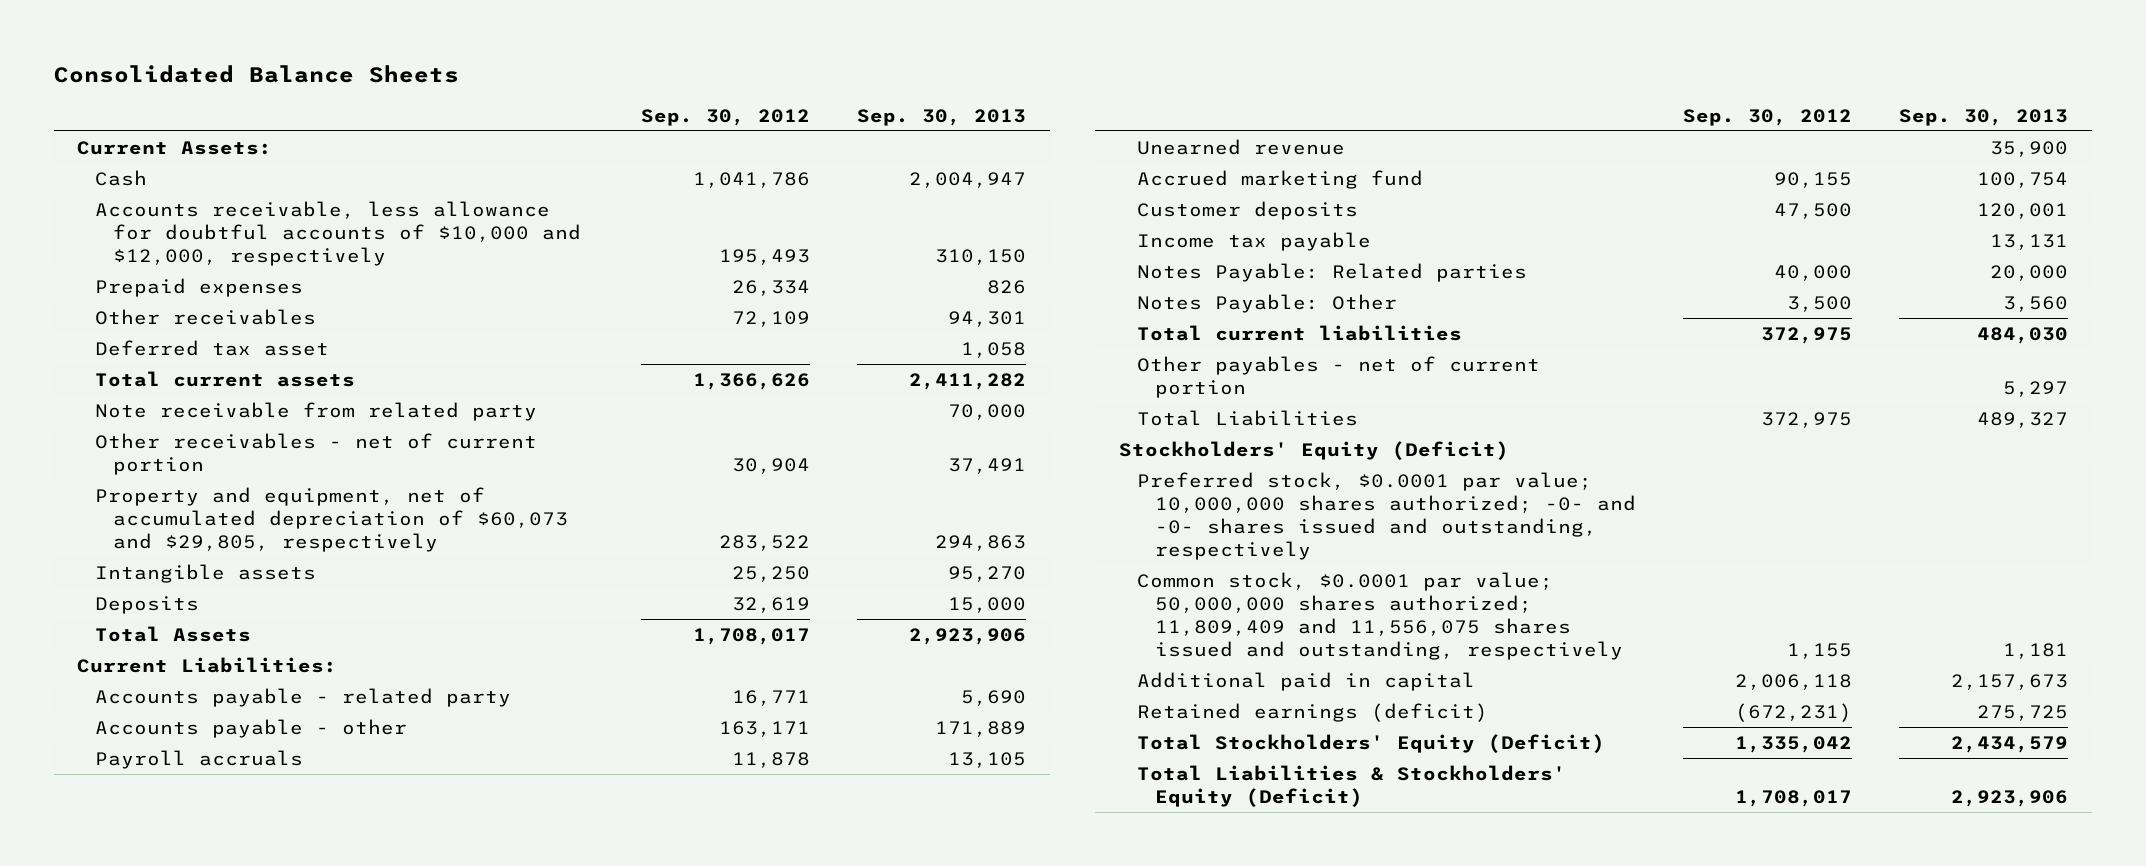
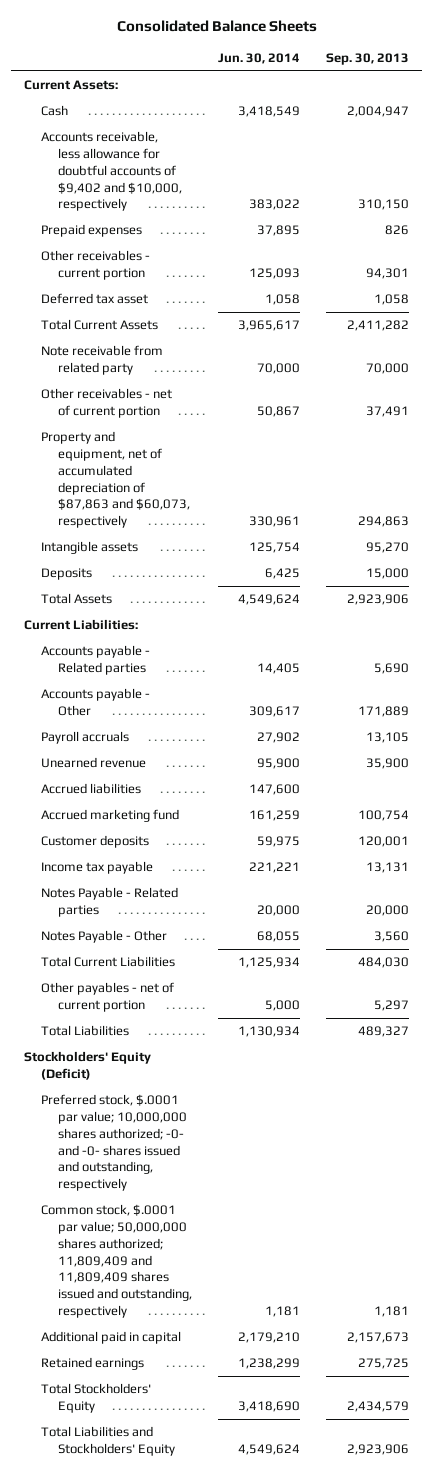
[641,108,811,126] Sep. 30, 2012 -> none
none -> [217,52,300,64] Jun. 30, 2014
[95,200,581,266] Accounts receivable, less allowance for doubtful accounts of $10,000 and $12,000, respectively -> [40,131,182,212] Accounts receivable, less allowance for doubtful accounts of $9,402 and $10,000, respectively
[95,308,317,325] Other receivables -> [40,250,150,281] Other receivables - current portion
[95,370,356,387] Total current assets -> [40,319,158,331] Total Current Assets
[95,486,568,552] Property and equipment, net of accumulated depreciation of $60,073 and $29,805, respectively -> [40,431,190,529] Property and equipment, net of accumulated depreciation of $87,863 and $60,073, respectively
[95,687,512,707] Accounts payable - related party -> [40,645,150,676] Accounts payable - Related parties
[95,718,408,738] Accounts payable - other -> [40,688,150,717] Accounts payable - Other
none -> [40,783,141,795] Accrued liabilities
[1136,262,1527,282] Notes Payable: Related parties -> [40,887,178,918] Notes Payable - Related parties
[1136,293,1397,313] Notes Payable: Other -> [40,930,167,944] Notes Payable - Other
[1136,324,1462,341] Total current liabilities -> [40,956,175,968] Total Current Liabilities
[1136,471,1636,560] Preferred stock, $0.0001 par value; 10,000,000 shares authorized; -0- and -0- shares issued and outstanding, respectively -> [40,1094,187,1192] Preferred stock, $.0001 par value; 10,000,000 shares authorized; -0- and -0- shares issued and outstanding, respectively
[1136,571,1623,660] Common stock, $0.0001 par value; 50,000,000 shares authorized; 11,809,409 and 11,556,075 shares issued and outstanding, respectively -> [40,1204,192,1318] Common stock, $.0001 par value; 50,000,000 shares authorized; 11,809,409 and 11,809,409 shares issued and outstanding, respectively
[1136,702,1488,722] Retained earnings (deficit) -> [40,1357,144,1371] Retained earnings
[1136,733,1605,753] Total Stockholders' Equity (Deficit) -> [40,1383,151,1414] Total Stockholders' Equity
[1136,764,1566,807] Total Liabilities & Stockholders' Equity (Deficit) -> [40,1426,175,1457] Total Liabilities and Stockholders' Equity

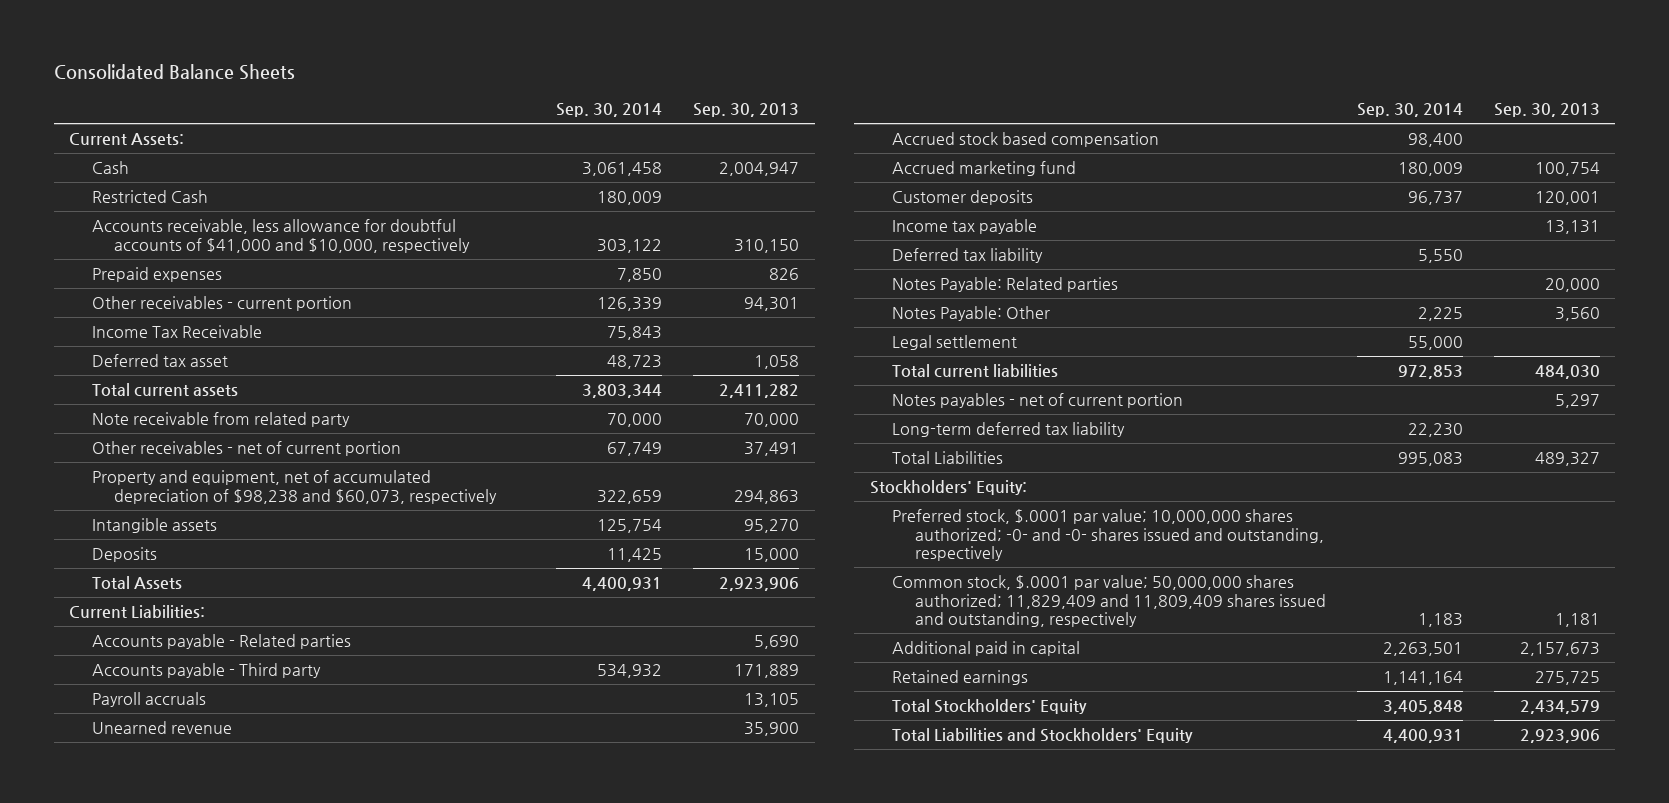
[217,52,300,64] Jun. 30, 2014 -> none
none -> [556,103,663,118] Sep. 30, 2014
none -> [91,190,208,204] Restricted Cash
[40,131,182,212] Accounts receivable, less allowance for doubtful accounts of $9,402 and $10,000, respectively -> [91,219,471,253] Accounts receivable, less allowance for doubtful accounts of $41,000 and $10,000, respectively
none -> [91,325,262,339] Income Tax Receivable
[40,319,158,331] Total Current Assets -> [91,383,238,398] Total current assets
[40,431,190,529] Property and equipment, net of accumulated depreciation of $87,863 and $60,073, respectively -> [91,470,498,504] Property and equipment, net of accumulated depreciation of $98,238 and $60,073, respectively
[40,688,150,717] Accounts payable - Other -> [91,663,321,679] Accounts payable - Third party
[40,783,141,795] Accrued liabilities -> none
none -> [892,132,1160,148] Accrued stock based compensation
none -> [892,248,1044,264] Deferred tax liability
[40,887,178,918] Notes Payable - Related parties -> [892,277,1119,293] Notes Payable: Related parties
[40,930,167,944] Notes Payable - Other -> [892,306,1051,322] Notes Payable: Other
none -> [892,335,1018,351] Legal settlement
[40,956,175,968] Total Current Liabilities -> [892,364,1059,379] Total current liabilities
[40,982,174,1013] Other payables - net of current portion -> [892,393,1184,409] Notes payables - net of current portion
none -> [892,422,1126,438] Long-term deferred tax liability
[24,1051,152,1081] Stockholders' Equity (Deficit) -> [869,480,1027,496] Stockholders' Equity:
[40,1204,192,1318] Common stock, $.0001 par value; 50,000,000 shares authorized; 11,809,409 and 11,809,409 shares issued and outstanding, respectively -> [892,575,1326,628] Common stock, $.0001 par value; 50,000,000 shares authorized; 11,829,409 and 11,809,409 shares issued and outstanding, respectively

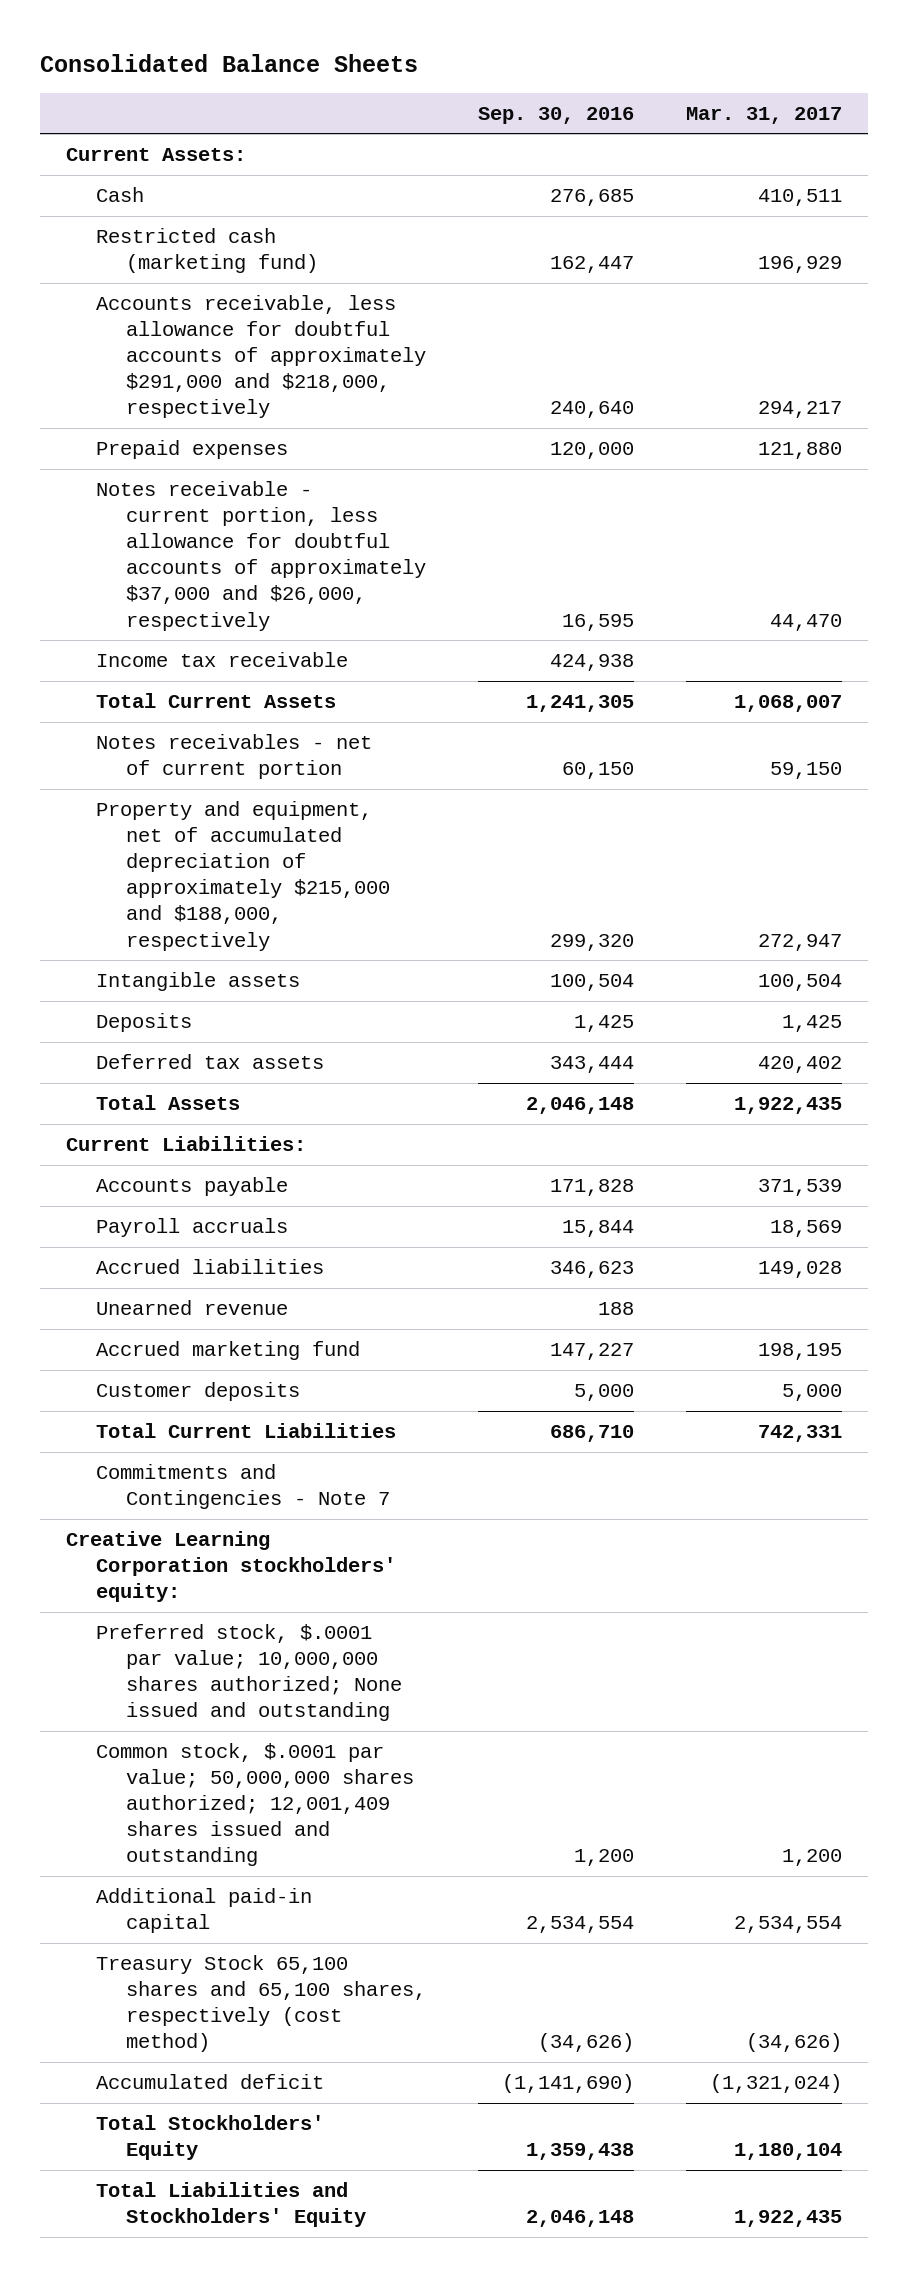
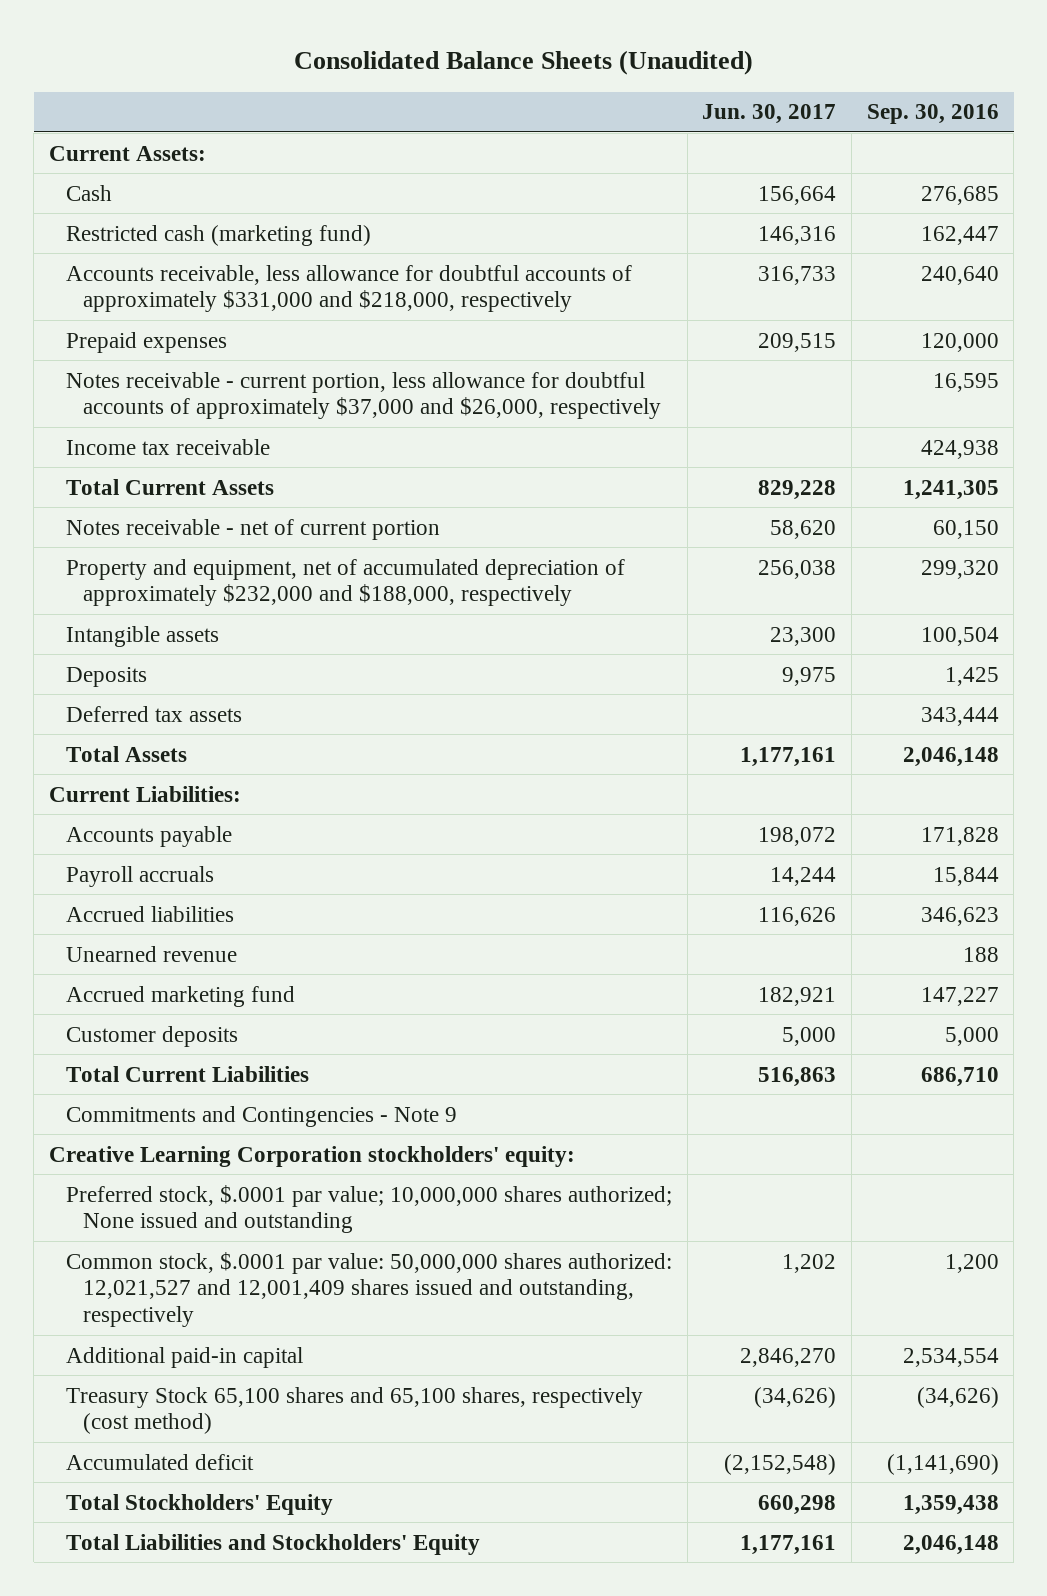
[40,54,419,73] Consolidated Balance Sheets -> [293,49,753,75] Consolidated Balance Sheets (Unaudited)
[685,106,842,124] Mar. 31, 2017 -> none
none -> [702,104,837,125] Jun. 30, 2017
[96,295,427,419] Accounts receivable, less allowance for doubtful accounts of approximately $291,000 and $218,000, respectively -> [65,264,632,313] Accounts receivable, less allowance for doubtful accounts of approximately $331,000 and $218,000, respectively
[96,734,373,780] Notes receivables - net of current portion -> [65,518,440,540] Notes receivable - net of current portion
[96,801,391,951] Property and equipment, net of accumulated depreciation of approximately $215,000 and $188,000, respectively -> [65,558,625,607] Property and equipment, net of accumulated depreciation of approximately $232,000 and $188,000, respectively
[96,1464,391,1510] Commitments and Contingencies - Note 7 -> [65,1105,457,1127] Commitments and Contingencies - Note 9
[96,1743,415,1867] Common stock, $.0001 par value; 50,000,000 shares authorized; 12,001,409 shares issued and outstanding -> [65,1251,672,1328] Common stock, $.0001 par value: 50,000,000 shares authorized: 12,021,527 and 12,001,409 shares issued and outstanding, respectively

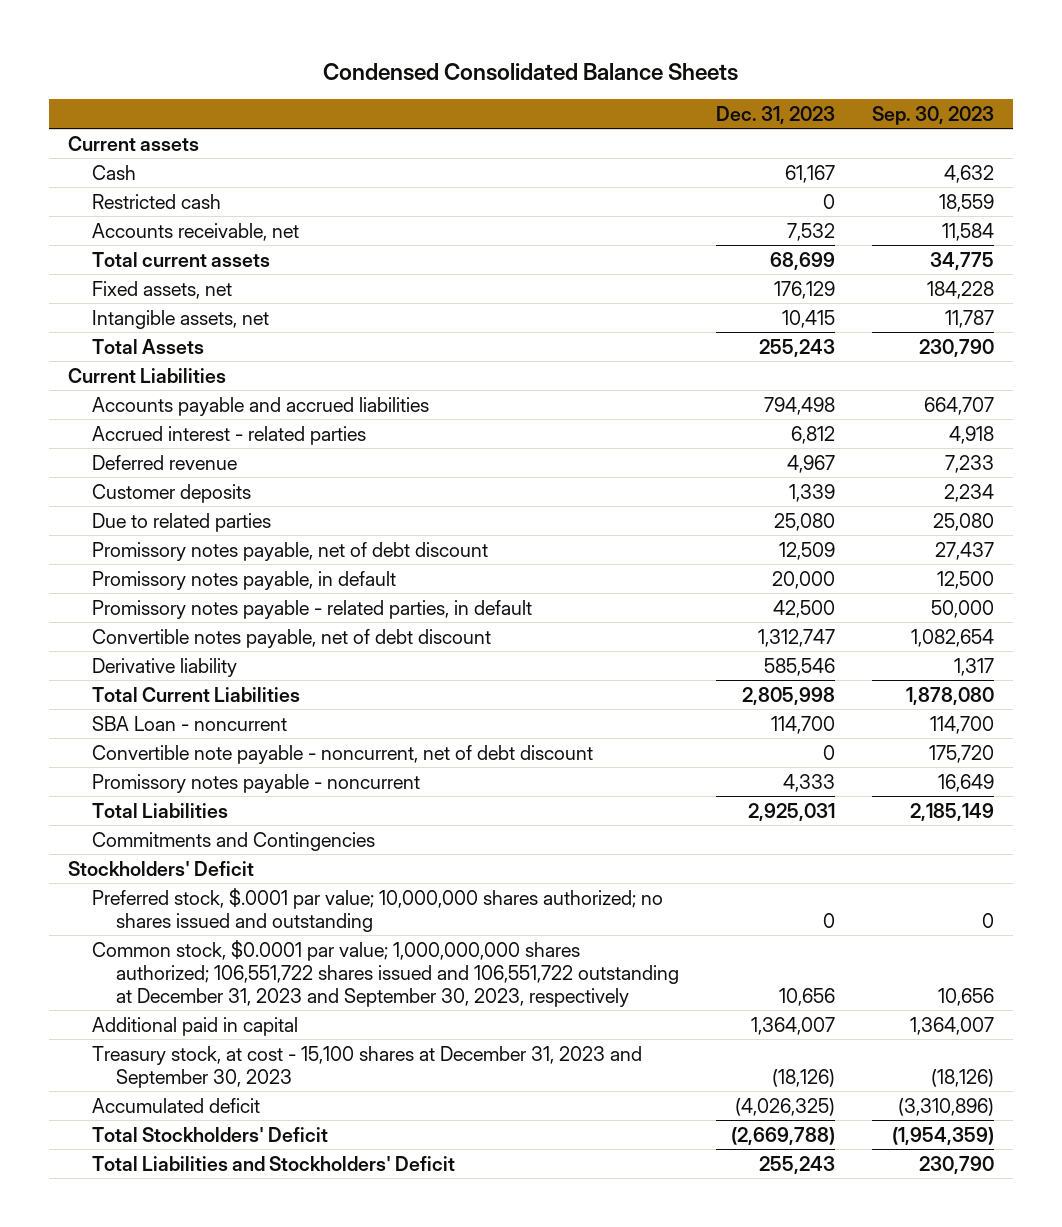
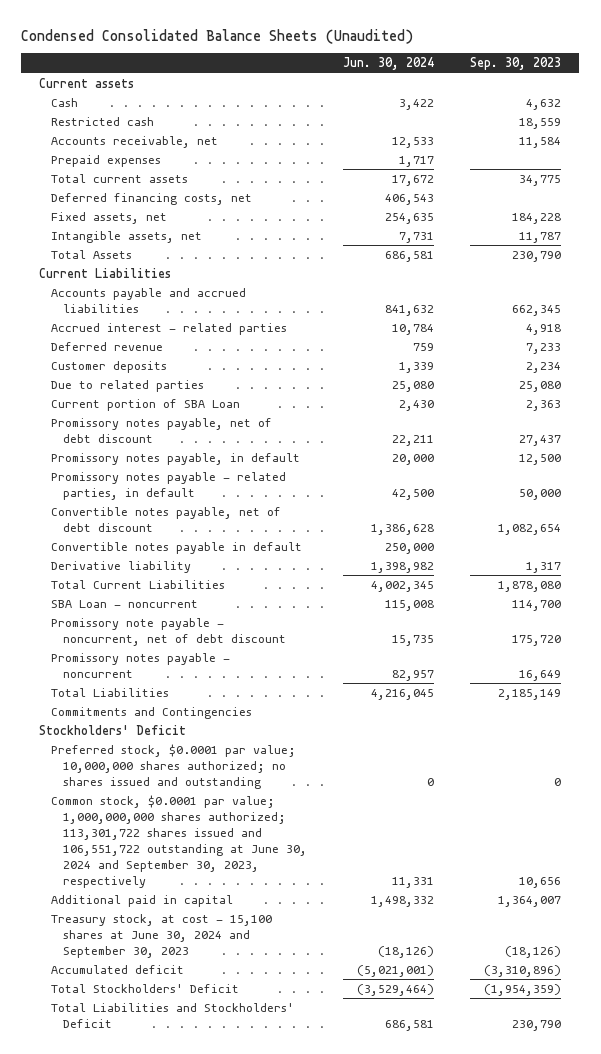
[323,62,739,81] Condensed Consolidated Balance Sheets -> [21,28,414,44] Condensed Consolidated Balance Sheets (Unaudited)
[716,105,836,124] Dec. 31, 2023 -> none
none -> [343,57,435,71] Jun. 30, 2024
none -> [51,155,162,168] Prepaid expenses
none -> [51,193,253,206] Deferred financing costs, net
[924,396,995,415] 664,707 -> [512,304,562,316] 662,345
none -> [51,399,241,412] Current portion of SBA Loan
none -> [51,542,303,555] Convertible notes payable in default
[91,744,593,764] Convertible note payable - noncurrent, net of debt discount -> [51,618,286,646] Promissory note payable - noncurrent, net of debt discount
[91,887,663,932] Preferred stock, $.0001 par value; 10,000,000 shares authorized; no shares issued and outstanding -> [51,744,297,789] Preferred stock, $0.0001 par value; 10,000,000 shares authorized; no shares issued and outstanding
[91,939,679,1007] Common stock, $0.0001 par value; 1,000,000,000 shares authorized; 106,551,722 shares issued and 106,551,722 outstanding at December 31, 2023 and September 30, 2023, respectively -> [51,795,307,888] Common stock, $0.0001 par value; 1,000,000,000 shares authorized; 113,301,722 shares issued and 106,551,722 outstanding at June 30, 2024 and September 30, 2023, respectively
[91,1045,642,1088] Treasury stock, at cost - 15,100 shares at December 31, 2023 and September 30, 2023 -> [51,914,273,958] Treasury stock, at cost - 15,100 shares at June 30, 2024 and September 30, 2023

